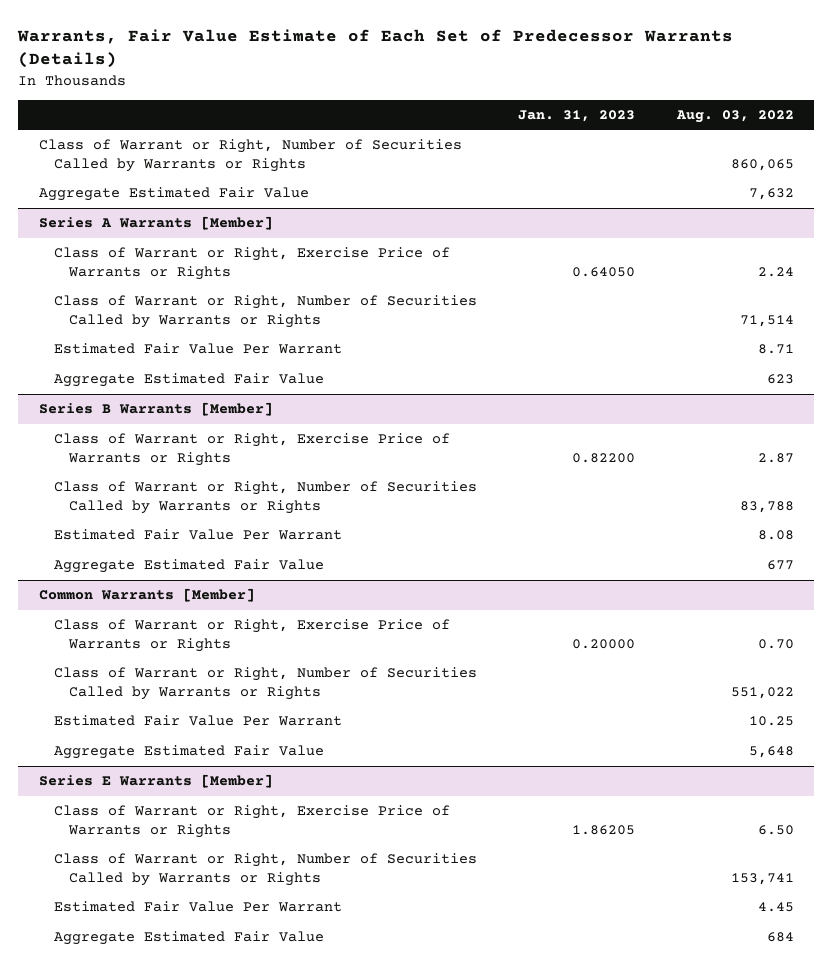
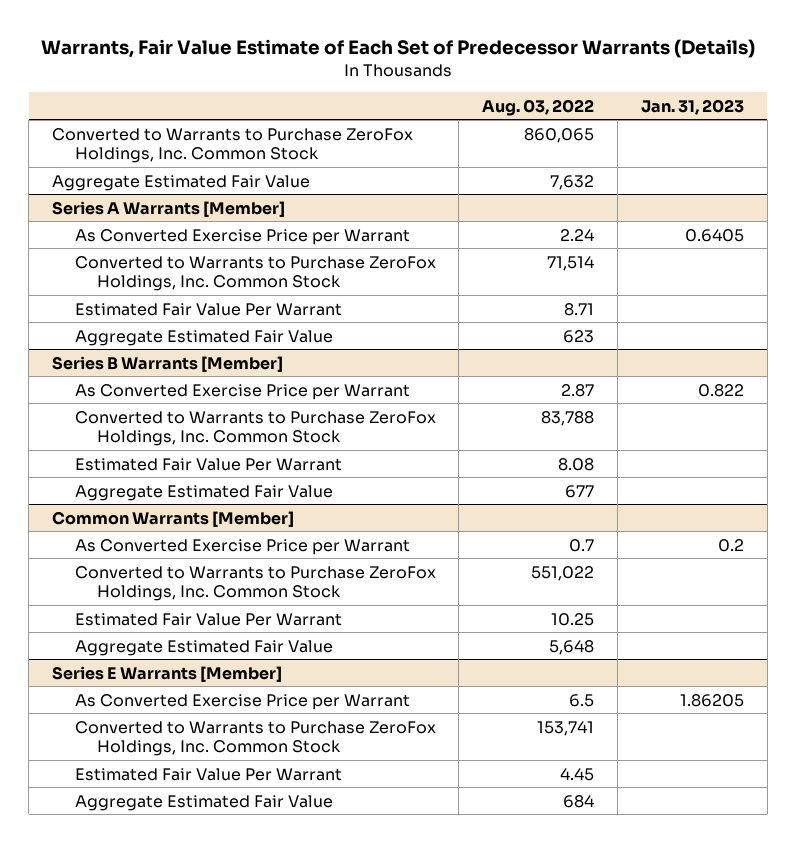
[38,139,462,172] Class of Warrant or Right, Number of Securities Called by Warrants or Rights -> [52,127,414,164] Converted to Warrants to Purchase ZeroFox Holdings, Inc. Common Stock
[53,247,450,280] Class of Warrant or Right, Exercise Price of Warrants or Rights -> [74,228,410,245] As Converted Exercise Price per Warrant
[572,266,636,277] 0.64050 -> [684,228,744,242] 0.6405
[53,295,477,328] Class of Warrant or Right, Number of Securities Called by Warrants or Rights -> [74,255,436,292] Converted to Warrants to Purchase ZeroFox Holdings, Inc. Common Stock
[53,433,450,466] Class of Warrant or Right, Exercise Price of Warrants or Rights -> [74,383,410,400] As Converted Exercise Price per Warrant
[572,452,636,463] 0.82200 -> [697,383,744,397] 0.822
[53,481,477,514] Class of Warrant or Right, Number of Securities Called by Warrants or Rights -> [74,410,436,447] Converted to Warrants to Purchase ZeroFox Holdings, Inc. Common Stock
[53,619,450,652] Class of Warrant or Right, Exercise Price of Warrants or Rights -> [74,538,410,555] As Converted Exercise Price per Warrant
[572,638,636,649] 0.20000 -> [717,538,744,552] 0.2
[757,638,794,649] 0.70 -> [569,538,595,552] 0.7
[53,667,477,700] Class of Warrant or Right, Number of Securities Called by Warrants or Rights -> [74,565,436,602] Converted to Warrants to Purchase ZeroFox Holdings, Inc. Common Stock
[53,805,450,838] Class of Warrant or Right, Exercise Price of Warrants or Rights -> [74,693,410,710] As Converted Exercise Price per Warrant
[757,824,794,835] 6.50 -> [569,693,595,707] 6.5
[53,853,477,886] Class of Warrant or Right, Number of Securities Called by Warrants or Rights -> [74,720,436,757] Converted to Warrants to Purchase ZeroFox Holdings, Inc. Common Stock

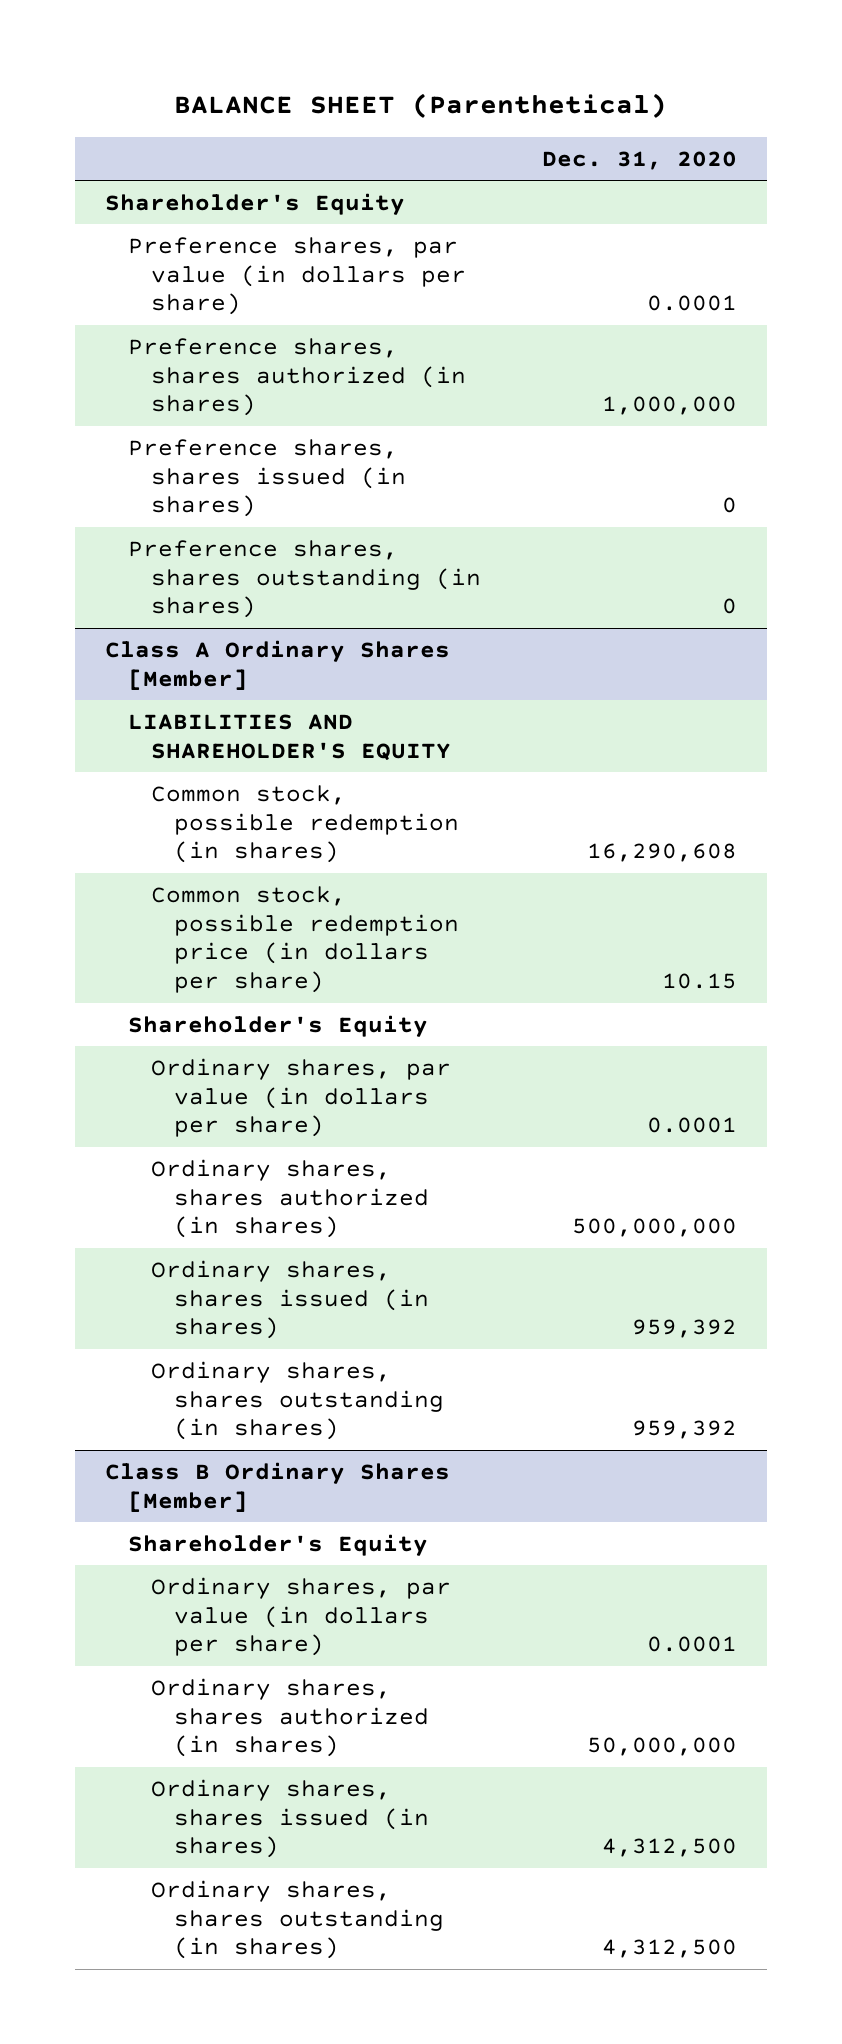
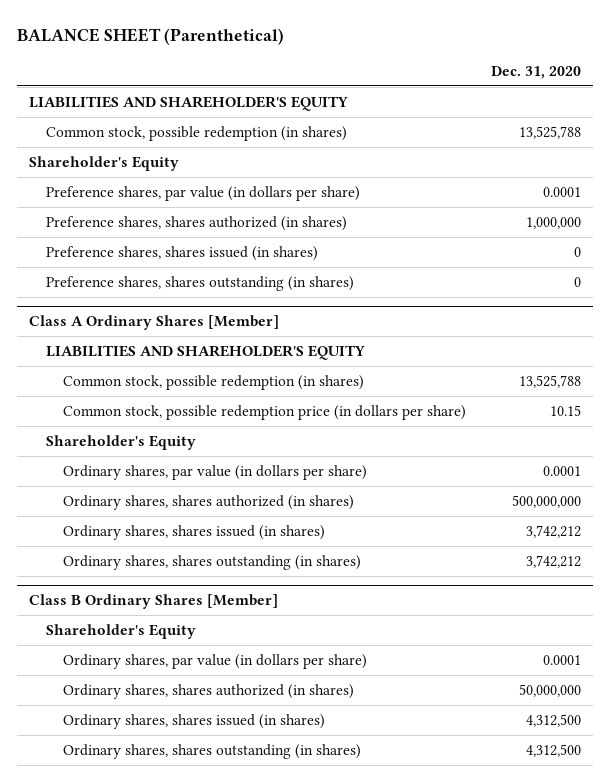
none -> [29,96,349,112] LIABILITIES AND SHAREHOLDER'S EQUITY
none -> [46,126,348,142] Common stock, possible redemption (in shares)
[586,843,737,863] 16,290,608 -> [518,375,581,389] 13,525,788
[631,1319,737,1339] 959,392 -> [525,525,581,539] 3,742,212
[631,1420,737,1440] 959,392 -> [525,555,581,569] 3,742,212

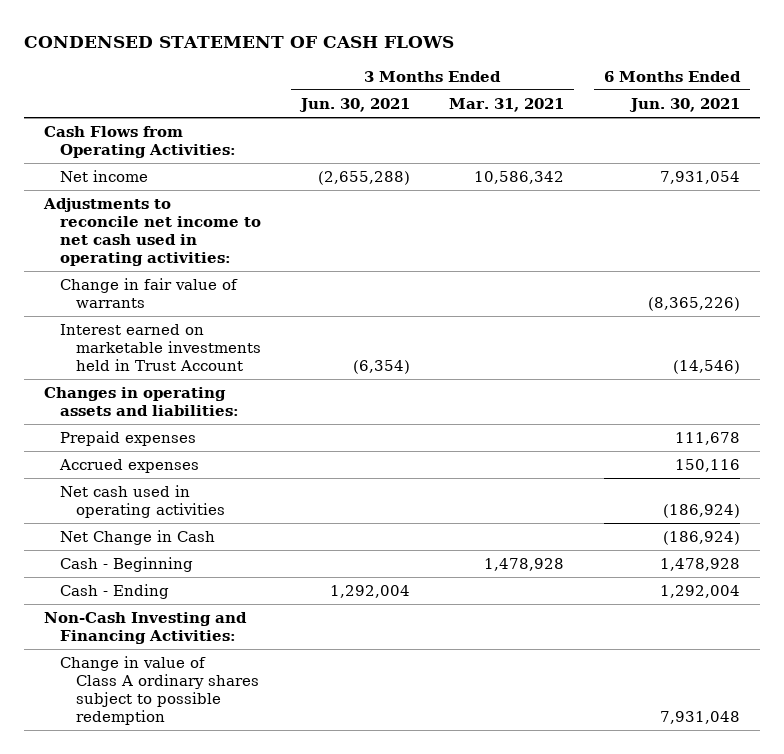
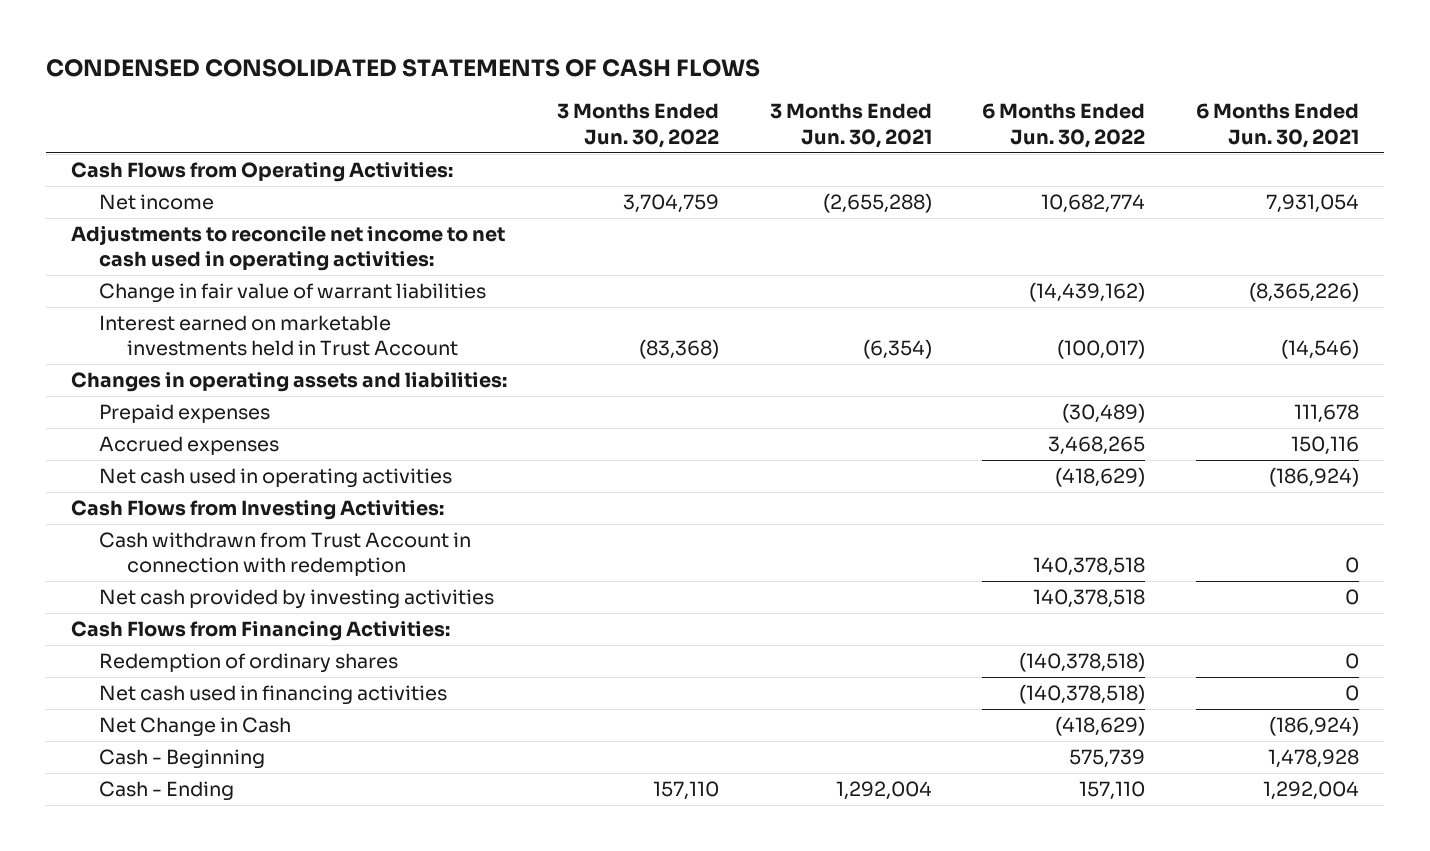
[24,35,455,48] CONDENSED STATEMENT OF CASH FLOWS -> [45,58,760,77] CONDENSED CONSOLIDATED STATEMENTS OF CASH FLOWS
[449,98,565,113] Mar. 31, 2021 -> none
none -> [557,103,720,148] 3 Months Ended Jun. 30, 2022
none -> [982,103,1146,148] 6 Months Ended Jun. 30, 2022
[59,278,238,308] Change in fair value of warrants -> [98,283,486,304] Change in fair value of warrant liabilities
none -> [70,500,444,521] Cash Flows from Investing Activities:
none -> [98,532,471,577] Cash withdrawn from Trust Account in connection with redemption
none -> [98,589,494,610] Net cash provided by investing activities
none -> [70,621,450,642] Cash Flows from Financing Activities:
none -> [98,653,398,674] Redemption of ordinary shares
none -> [98,685,447,706] Net cash used in financing activities
[44,612,248,644] Non-Cash Investing and Financing Activities: -> none
[59,656,259,725] Change in value of Class A ordinary shares subject to possible redemption -> none

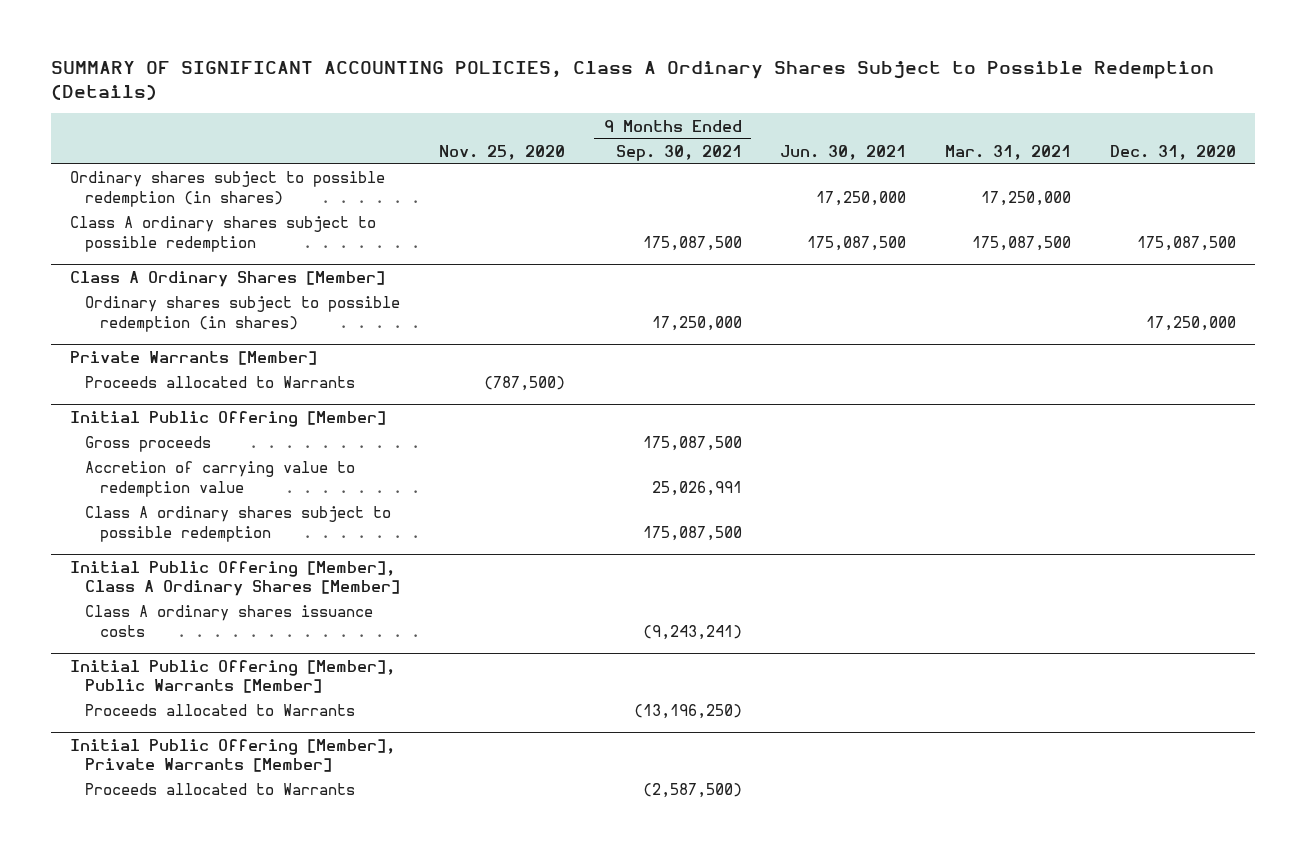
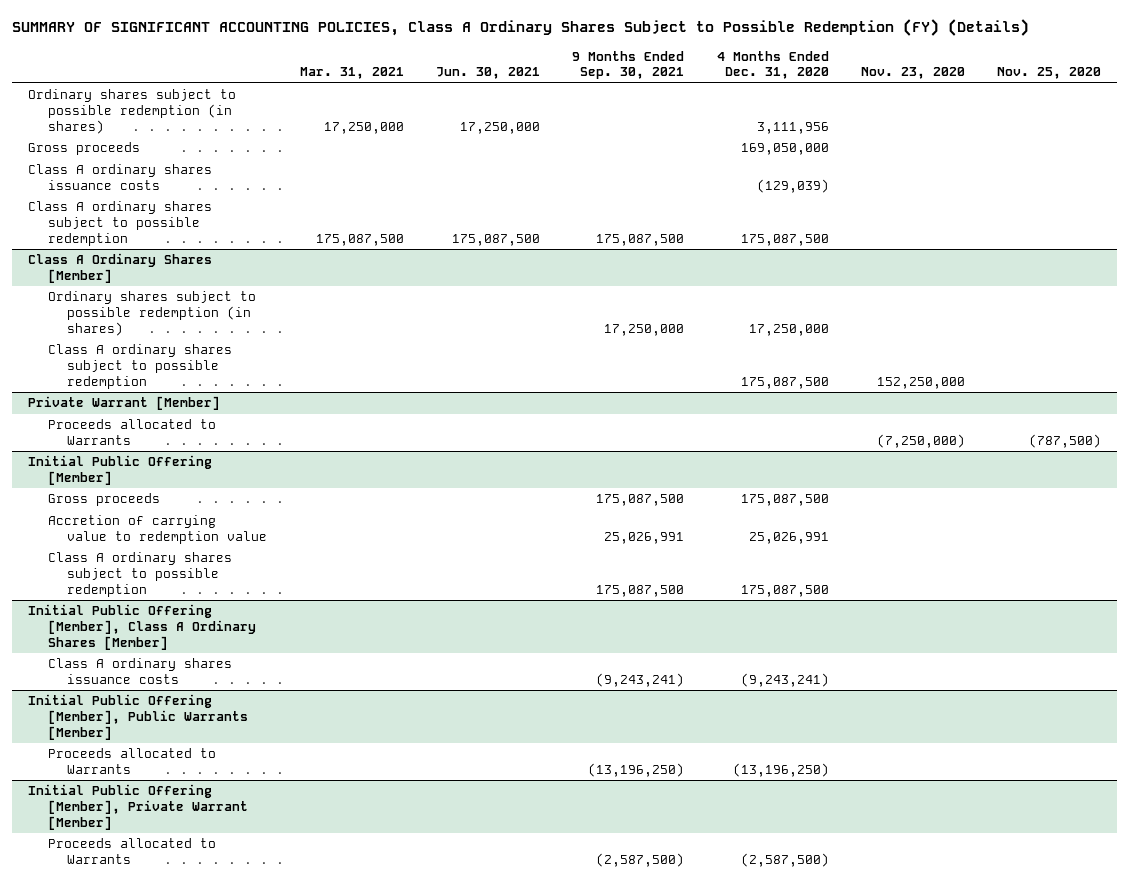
[50,61,1214,101] SUMMARY OF SIGNIFICANT ACCOUNTING POLICIES, Class A Ordinary Shares Subject to Possible Redemption (Details) -> [11,19,1029,37] SUMMARY OF SIGNIFICANT ACCOUNTING POLICIES, Class A Ordinary Shares Subject to Possible Redemption (FY) (Details)
[1109,144,1236,160] Dec. 31, 2020 -> none
none -> [716,50,829,80] 4 Months Ended Dec. 31, 2020
none -> [860,67,965,80] Nov. 23, 2020
none -> [27,142,140,156] Gross proceeds
none -> [27,164,212,191] Class A ordinary shares issuance costs
none -> [47,344,232,389] Class A ordinary shares subject to possible redemption
[70,351,318,366] Private Warrants [Member] -> [27,396,220,411] Private Warrant [Member]
[70,739,396,773] Initial Public Offering [Member], Private Warrants [Member] -> [27,784,248,830] Initial Public Offering [Member], Private Warrant [Member]

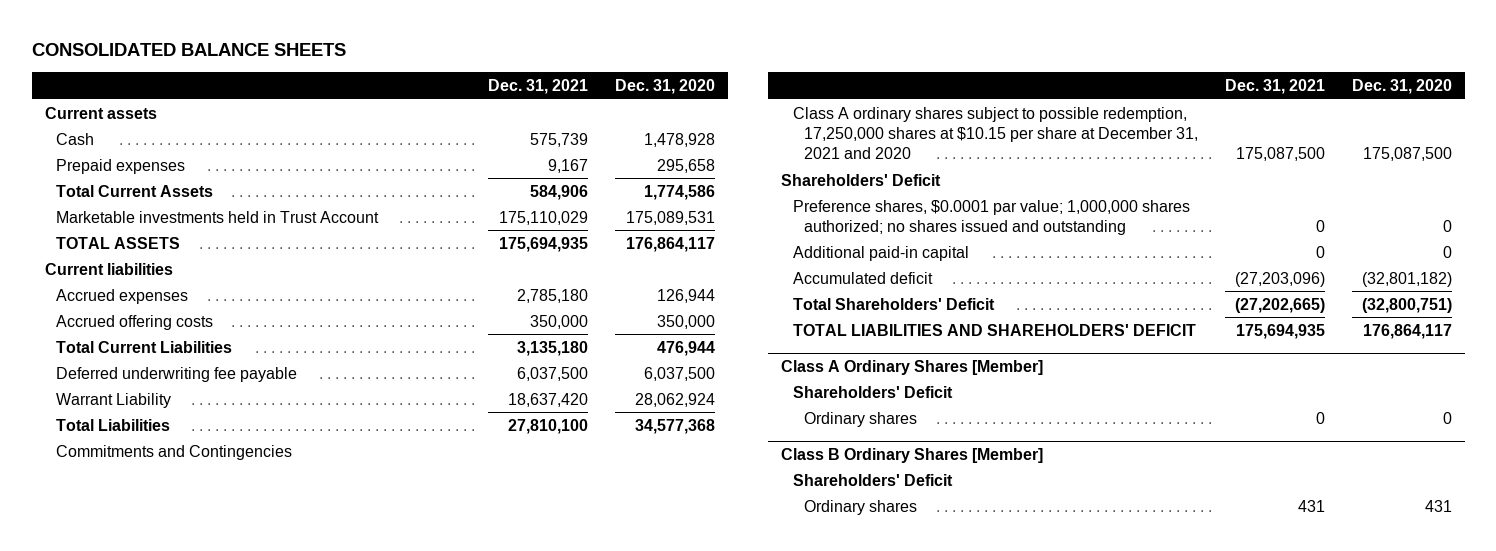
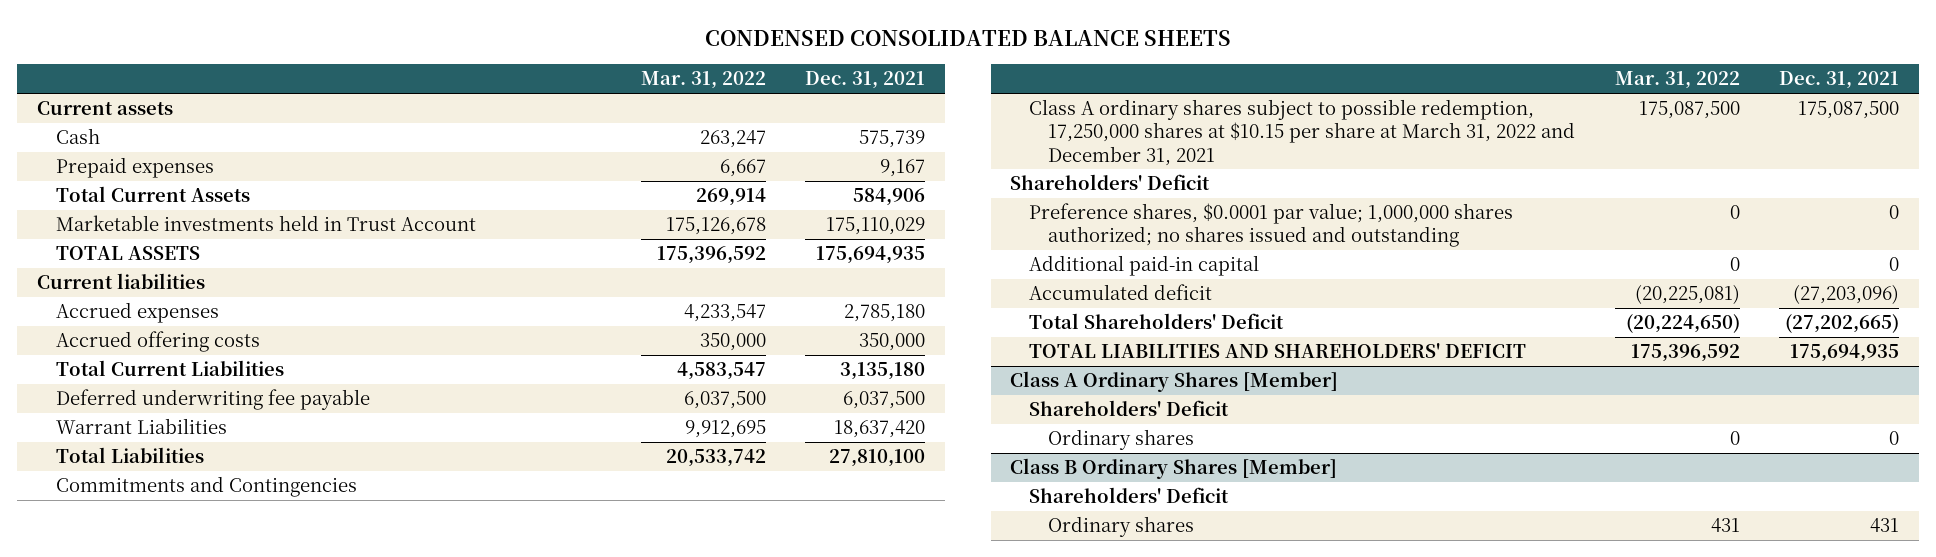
[31,43,346,57] CONSOLIDATED BALANCE SHEETS -> [704,29,1231,46] CONDENSED CONSOLIDATED BALANCE SHEETS
[614,78,715,94] Dec. 31, 2020 -> none
none -> [640,71,766,90] Mar. 31, 2022
[56,392,172,408] Warrant Liability -> [55,418,227,435] Warrant Liabilities
[792,106,1199,159] Class A ordinary shares subject to possible redemption, 17,250,000 shares at $10.15 per share at December 31, 2021 and 2020 -> [1029,99,1576,166] Class A ordinary shares subject to possible redemption, 17,250,000 shares at $10.15 per share at March 31, 2022 and December 31, 2021

